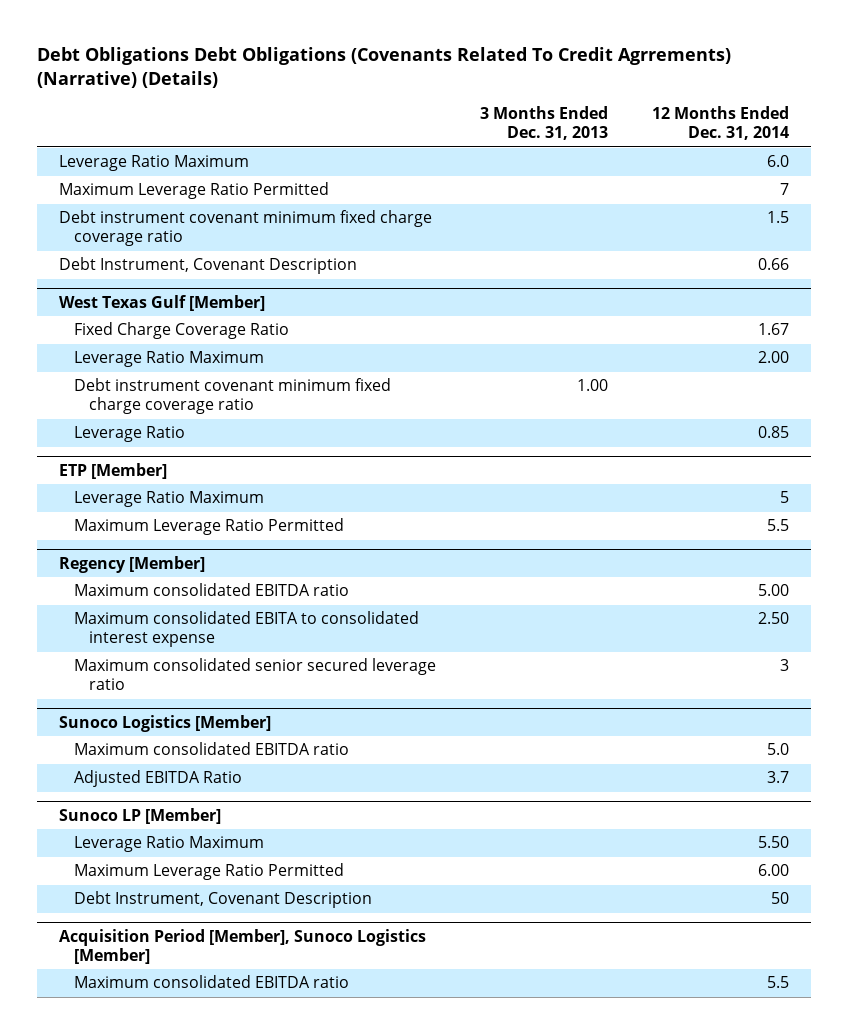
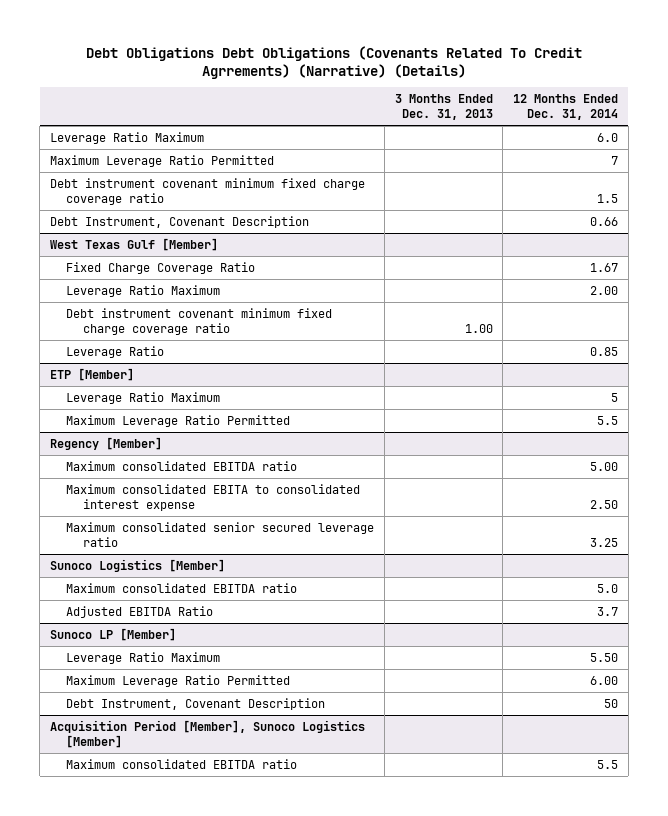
[779,659,789,672] 3 -> [589,537,618,547] 3.25

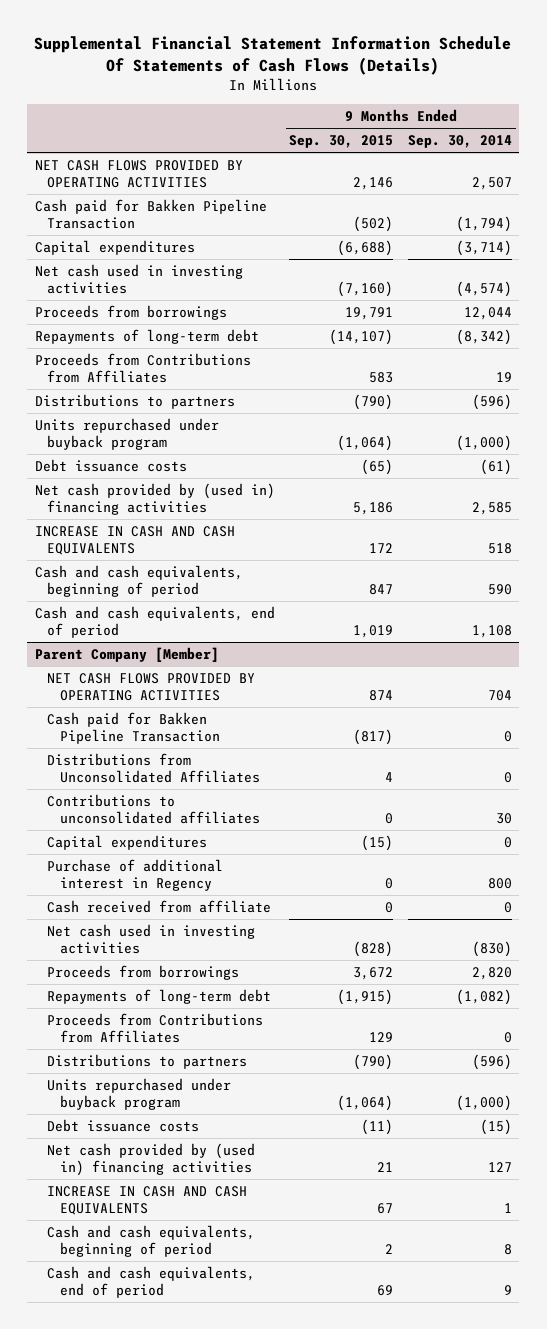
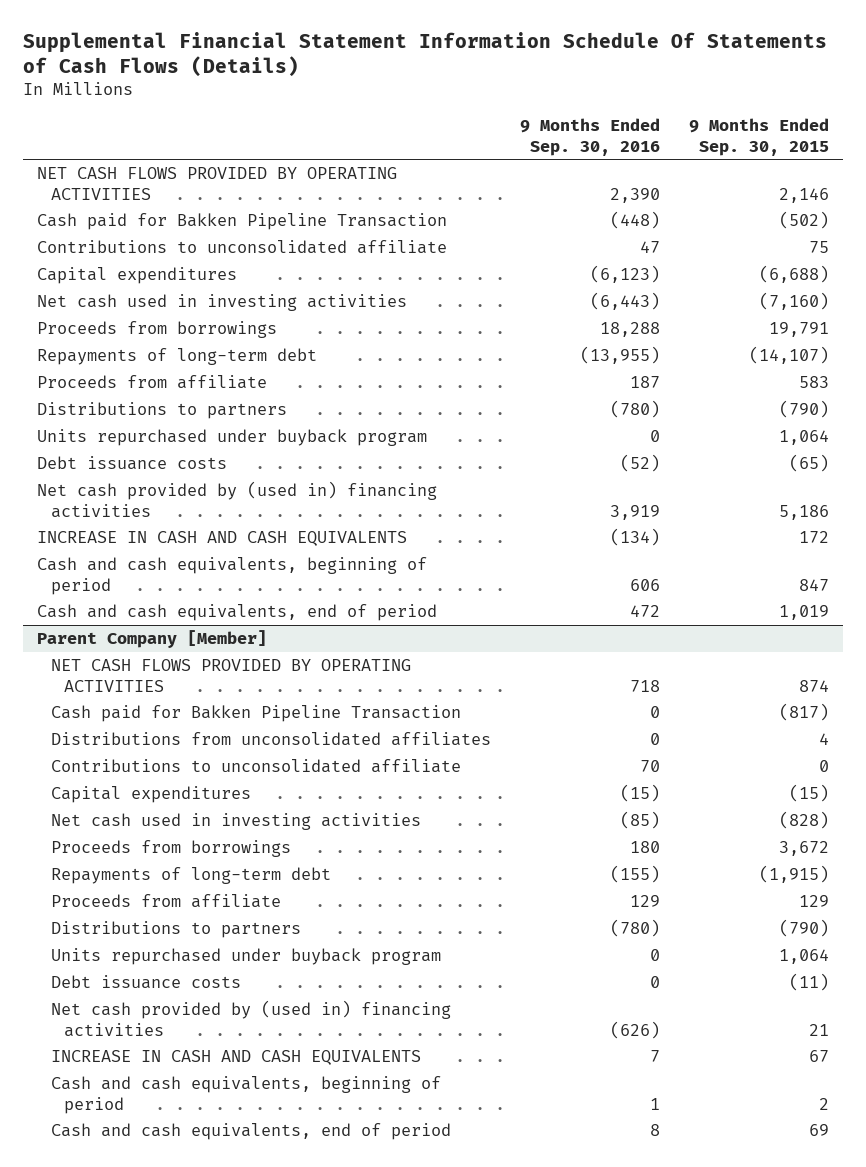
[408,135,513,149] Sep. 30, 2014 -> none
none -> [519,117,660,156] 9 Months Ended Sep. 30, 2016
none -> [37,240,448,255] Contributions to unconsolidated affiliate
[34,353,251,384] Proceeds from Contributions from Affiliates -> [37,375,268,390] Proceeds from affiliate
[337,435,394,452] (1,064) -> [778,430,829,446] 1,064
[47,753,261,784] Distributions from Unconsolidated Affiliates -> [50,732,491,747] Distributions from unconsolidated affiliates
[47,794,261,825] Contributions to unconsolidated affiliates -> [50,759,461,774] Contributions to unconsolidated affiliate
[47,859,224,892] Purchase of additional interest in Regency -> none
[47,900,272,914] Cash received from affiliate -> none
[47,1013,264,1044] Proceeds from Contributions from Affiliates -> [50,894,281,909] Proceeds from affiliate
[337,1095,394,1112] (1,064) -> [778,949,829,965] 1,064

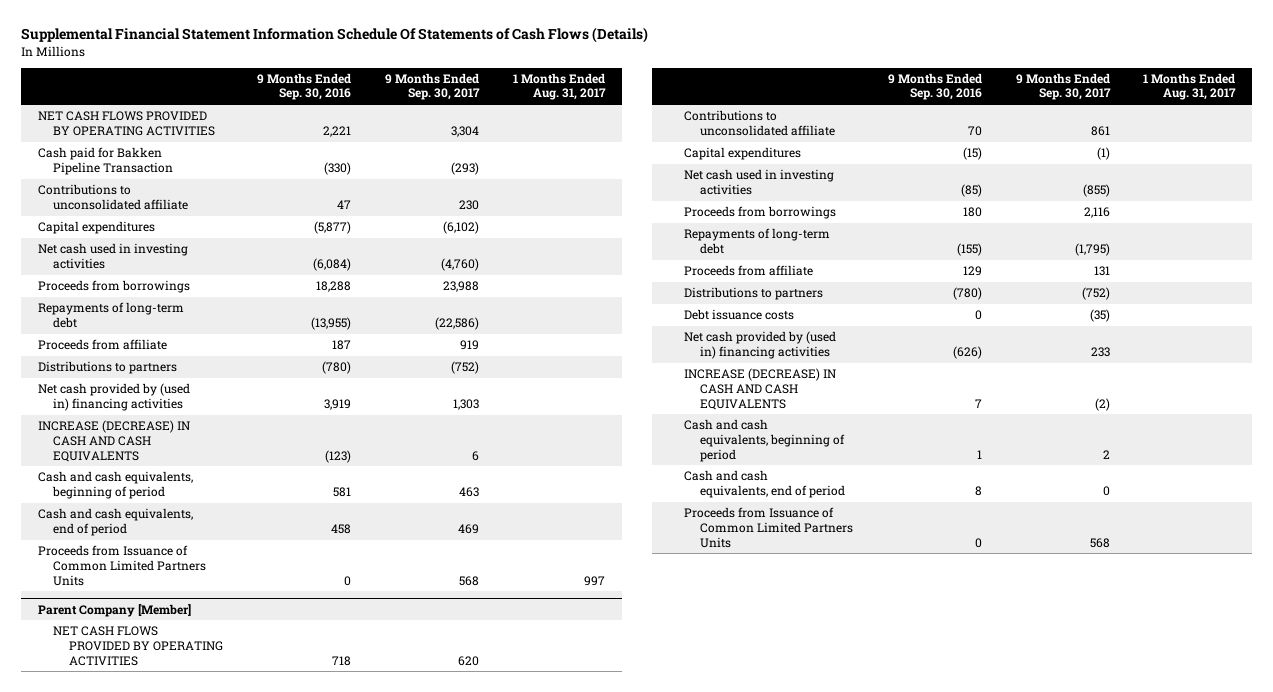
[688,117,829,156] 9 Months Ended Sep. 30, 2015 -> none
none -> [384,72,480,101] 9 Months Ended Sep. 30, 2017
none -> [512,72,606,101] 1 Months Ended Aug. 31, 2017
[609,187,660,203] 2,390 -> [322,125,351,137] 2,221
[609,211,660,230] (448) -> [323,161,351,175] (330)
[589,265,660,284] (6,123) -> [313,221,351,235] (5,877)
[589,292,660,311] (6,443) -> [312,257,351,271] (6,084)
[37,429,428,447] Units repurchased under buyback program -> none
[37,456,228,471] Debt issuance costs -> none
[37,531,408,547] INCREASE IN CASH AND CASH EQUIVALENTS -> [37,420,190,462] INCREASE (DECREASE) IN CASH AND CASH EQUIVALENTS
[609,528,660,547] (134) -> [324,449,351,463] (123)
[629,578,660,591] 606 -> [332,486,351,497] 581
[629,605,660,618] 472 -> [330,523,351,534] 458
none -> [37,545,207,586] Proceeds from Issuance of Common Limited Partners Units
[50,705,461,723] Cash paid for Bakken Pipeline Transaction -> none
[50,732,491,747] Distributions from unconsolidated affiliates -> none
[50,948,441,966] Units repurchased under buyback program -> none
[50,1050,421,1066] INCREASE IN CASH AND CASH EQUIVALENTS -> [684,368,837,410] INCREASE (DECREASE) IN CASH AND CASH EQUIVALENTS
none -> [684,507,853,548] Proceeds from Issuance of Common Limited Partners Units

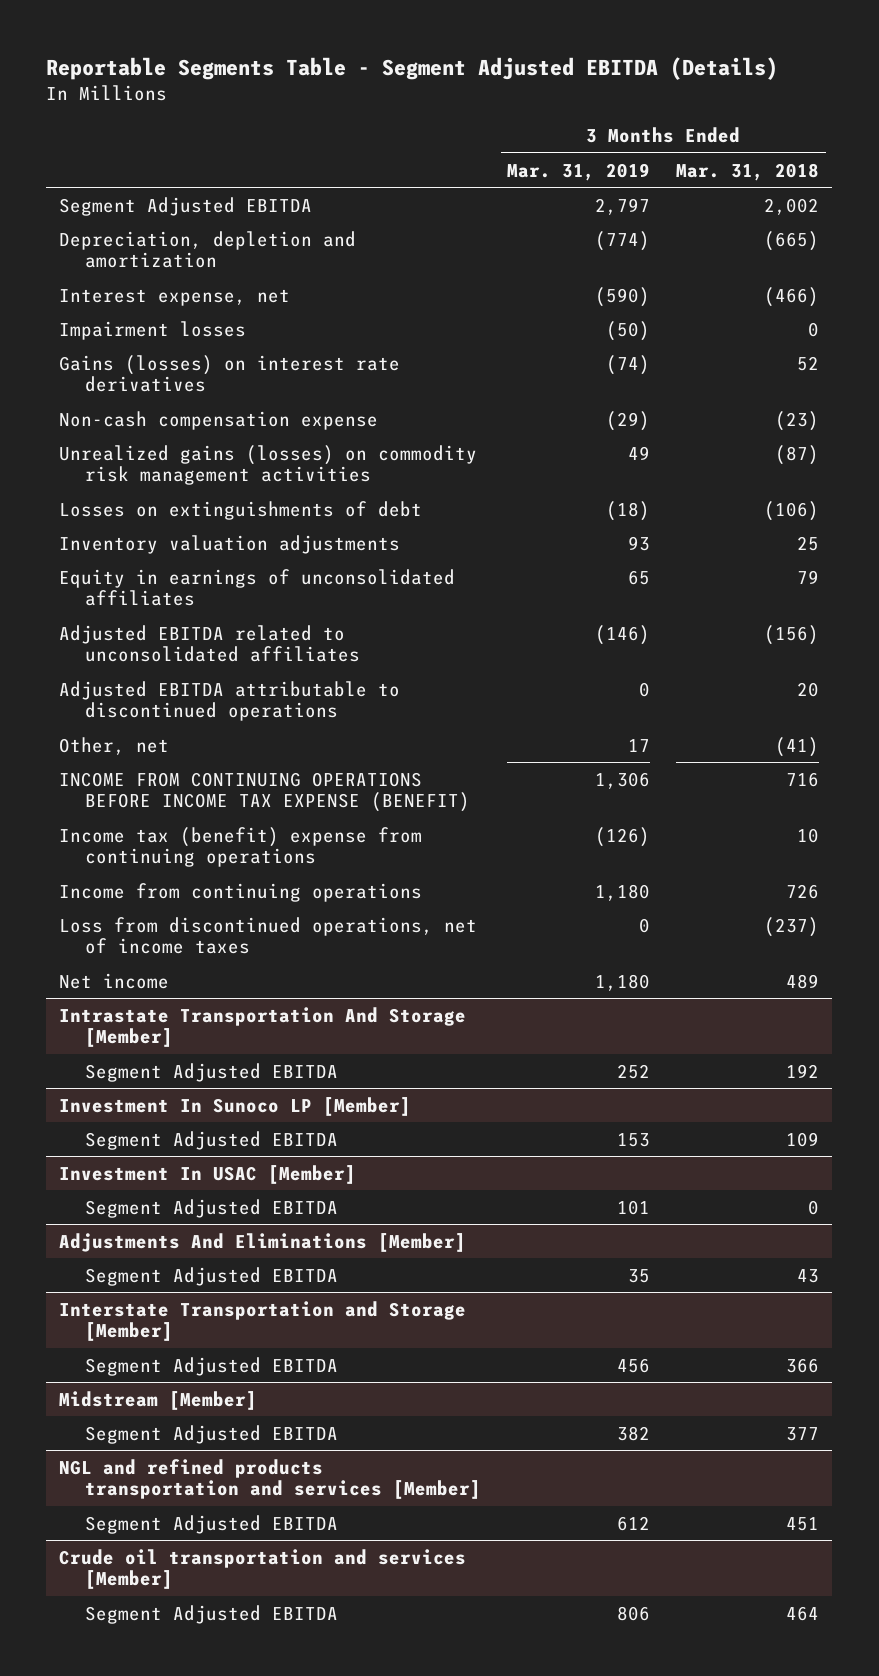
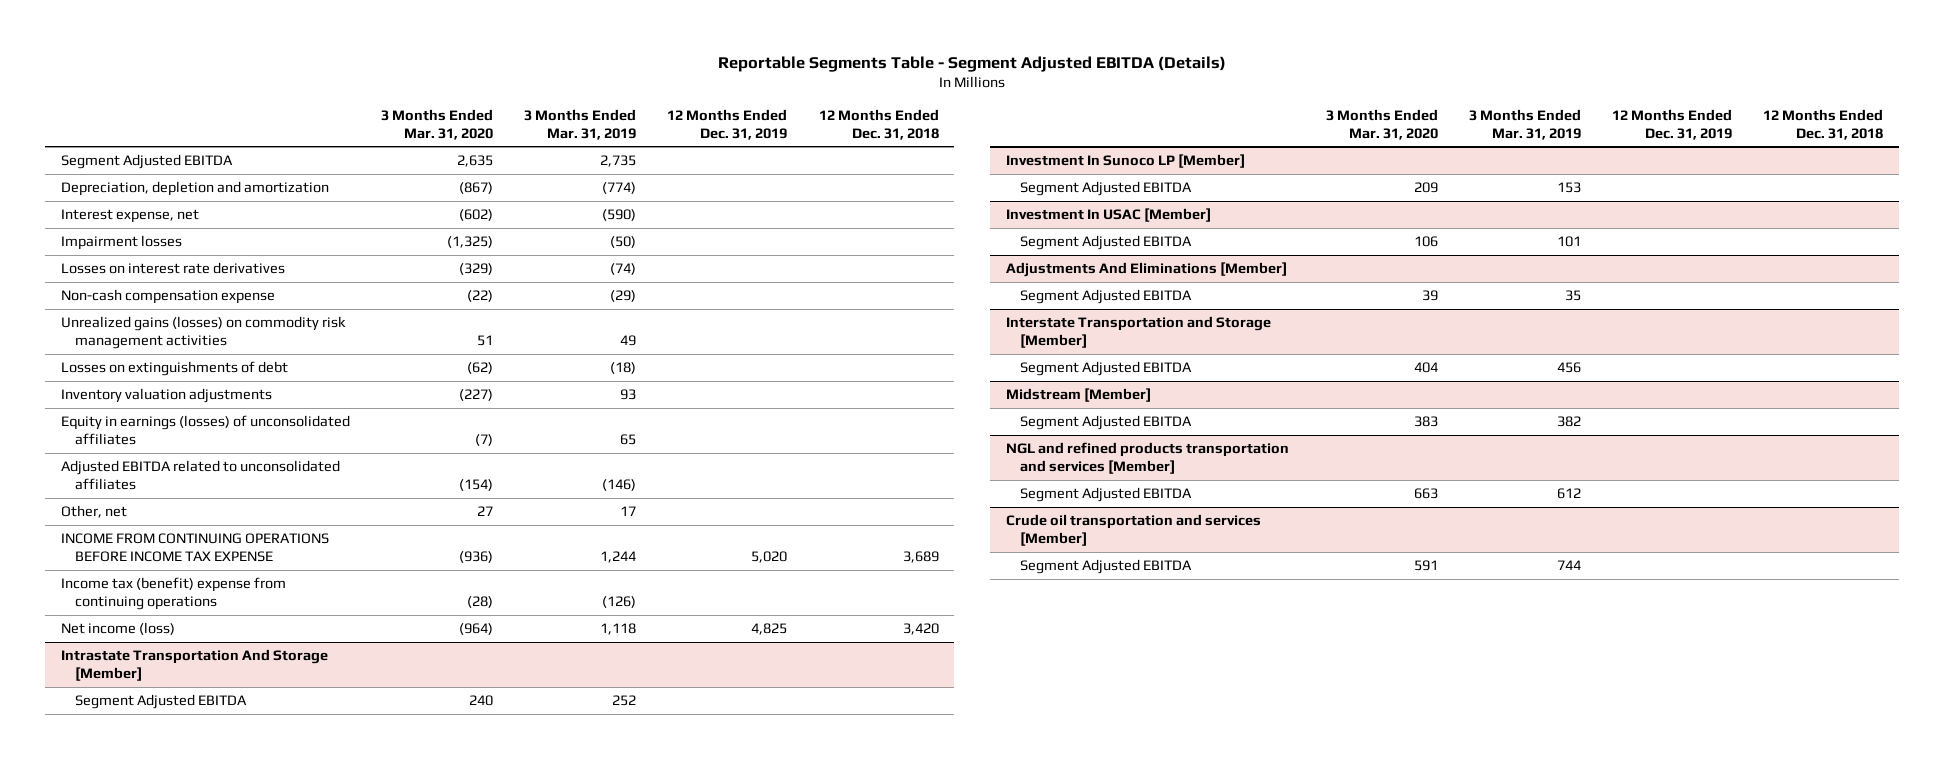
[676,162,820,181] Mar. 31, 2018 -> none
none -> [381,108,494,140] 3 Months Ended Mar. 31, 2020
none -> [667,108,788,140] 12 Months Ended Dec. 31, 2019
none -> [818,108,939,140] 12 Months Ended Dec. 31, 2018
[595,197,651,215] 2,797 -> [600,155,637,168] 2,735
[59,354,401,393] Gains (losses) on interest rate derivatives -> [60,262,285,275] Losses on interest rate derivatives
[59,568,456,607] Equity in earnings of unconsolidated affiliates -> [60,415,350,445] Equity in earnings (losses) of unconsolidated affiliates
[59,680,401,722] Adjusted EBITDA attributable to discontinued operations -> none
[59,771,471,813] INCOME FROM CONTINUING OPERATIONS BEFORE INCOME TAX EXPENSE (BENEFIT) -> [60,533,329,562] INCOME FROM CONTINUING OPERATIONS BEFORE INCOME TAX EXPENSE
[595,771,651,789] 1,306 -> [600,550,637,563] 1,244
[59,882,423,902] Income from continuing operations -> none
[59,916,478,955] Loss from discontinued operations, net of income taxes -> none
[59,972,170,989] Net income -> [60,622,175,636] Net income (loss)
[595,973,651,991] 1,180 -> [600,623,637,636] 1,118
[617,1605,651,1621] 806 -> [1557,560,1582,571] 744

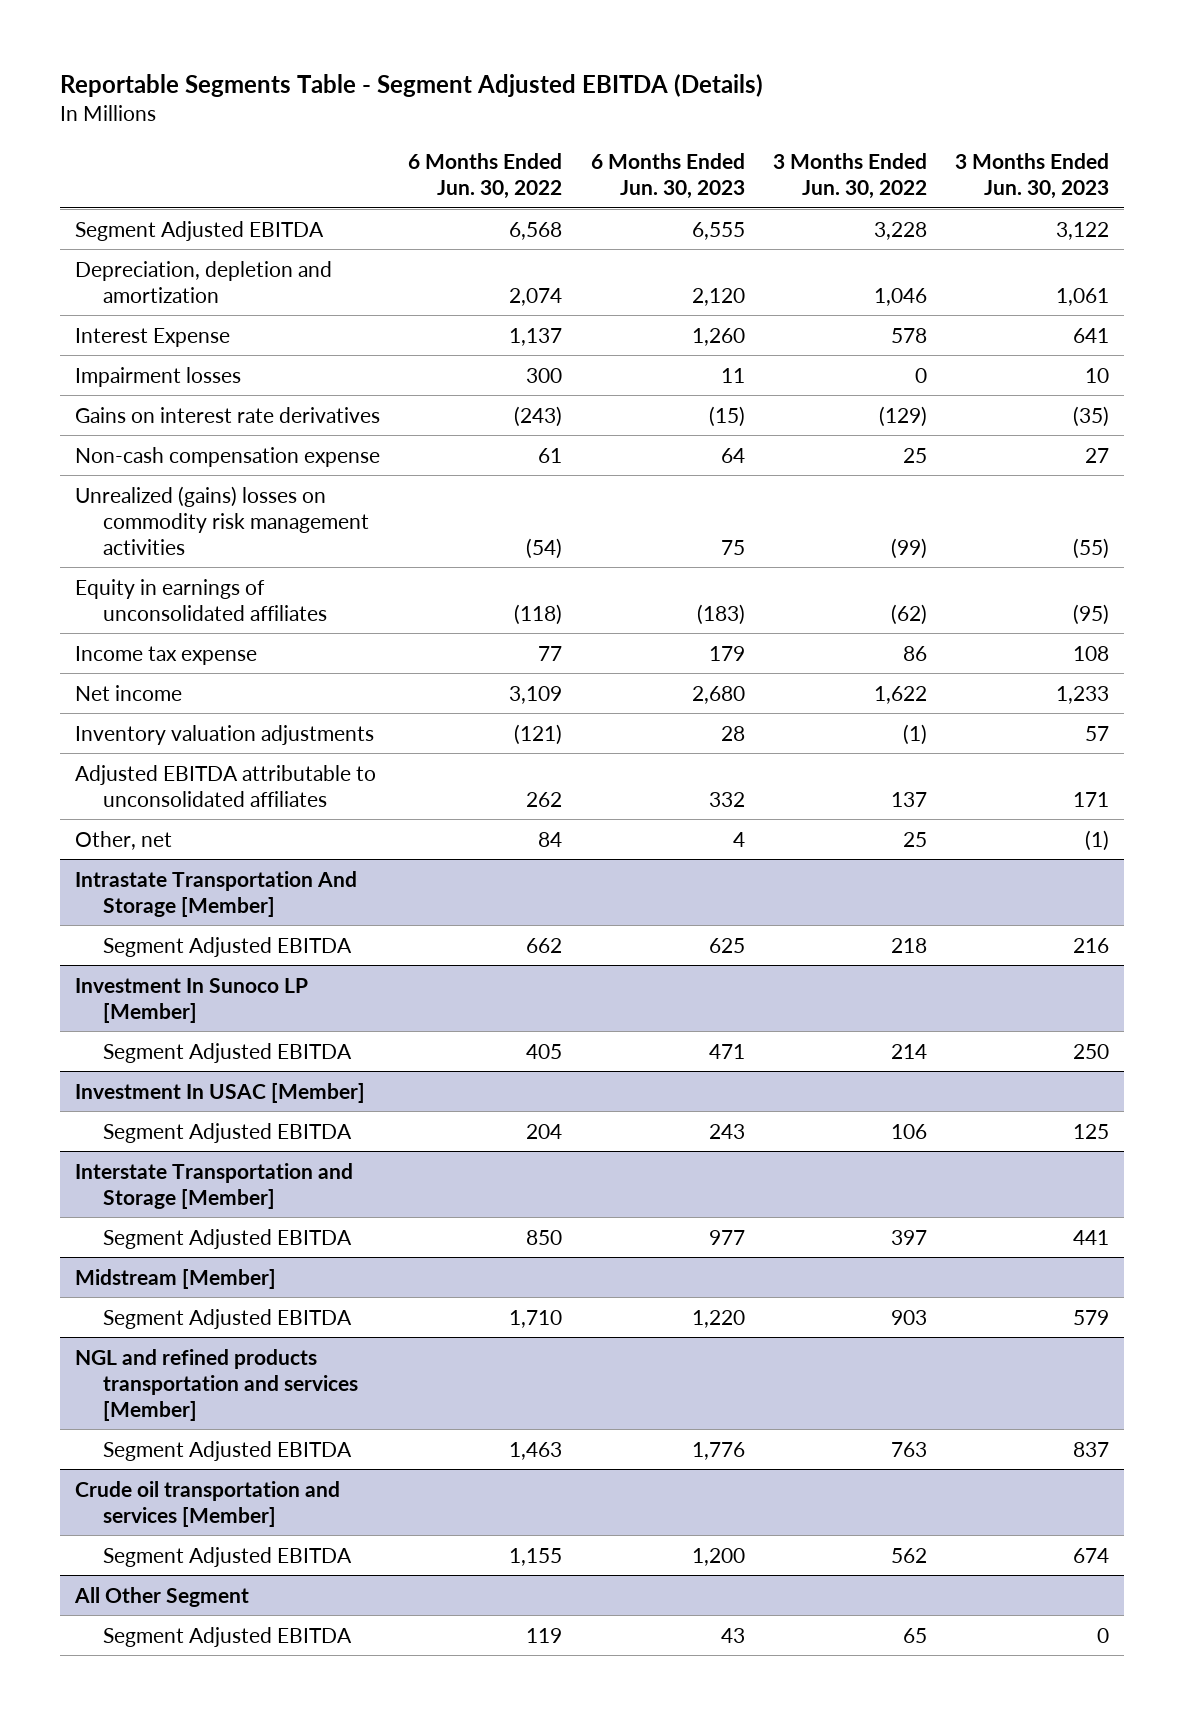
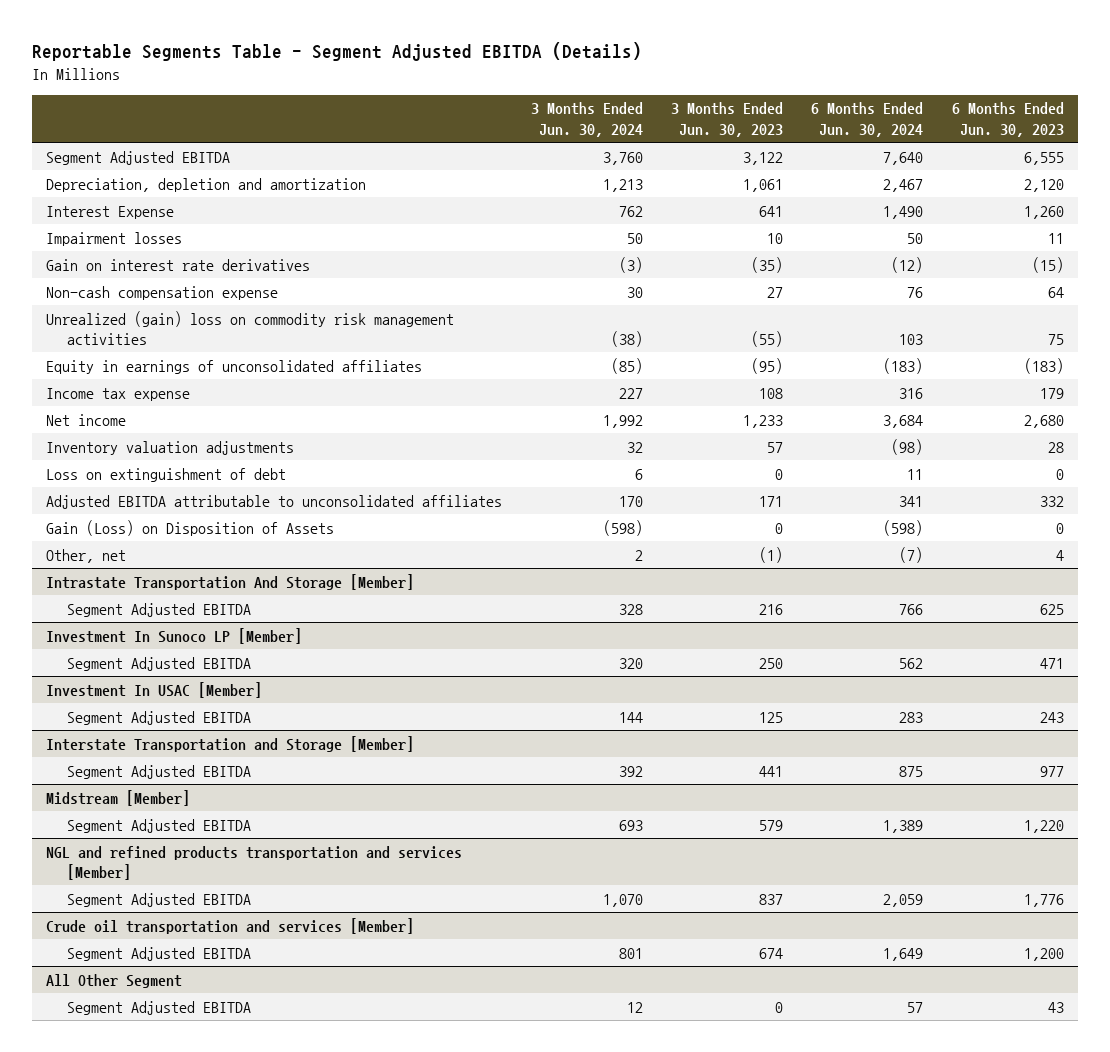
[408,152,563,199] 6 Months Ended Jun. 30, 2022 -> none
[772,152,927,199] 3 Months Ended Jun. 30, 2022 -> none
none -> [530,102,643,137] 3 Months Ended Jun. 30, 2024
none -> [811,102,924,137] 6 Months Ended Jun. 30, 2024
[74,406,380,423] Gains on interest rate derivatives -> [46,258,311,271] Gain on interest rate derivatives
[74,485,369,555] Unrealized (gains) losses on commodity risk management activities -> [46,310,455,346] Unrealized (gain) loss on commodity risk management activities
none -> [46,467,287,482] Loss on extinguishment of debt
none -> [46,519,335,536] Gain (Loss) on Disposition of Assets

